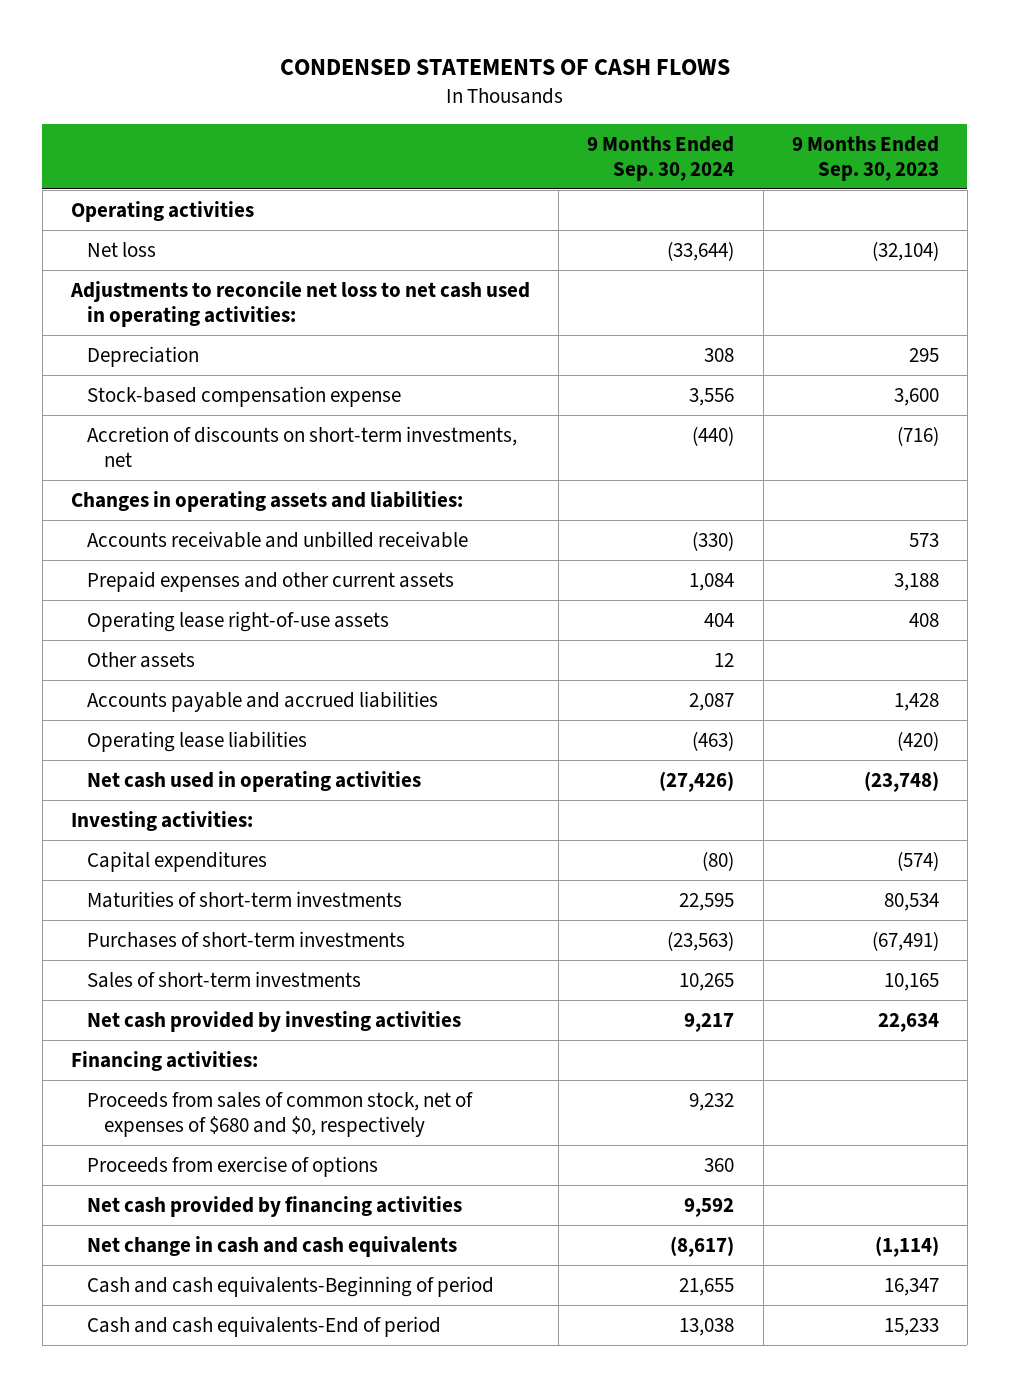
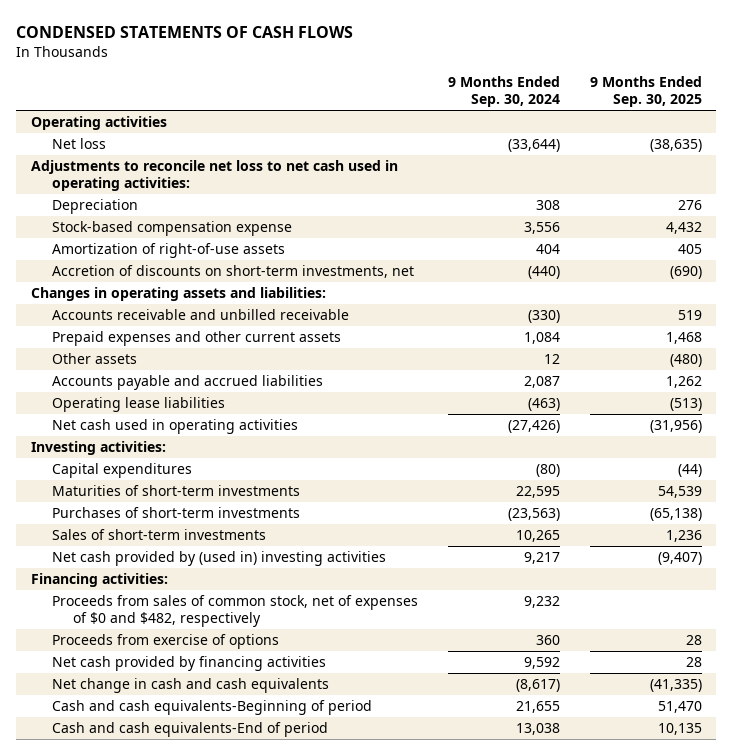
[791,135,939,181] 9 Months Ended Sep. 30, 2023 -> none
none -> [589,75,702,108] 9 Months Ended Sep. 30, 2025
none -> [52,242,286,258] Amortization of right-of-use assets
[87,610,390,632] Operating lease right-of-use assets -> none
[87,1010,462,1032] Net cash provided by investing activities -> [52,550,387,566] Net cash provided by (used in) investing activities
[87,1091,474,1138] Proceeds from sales of common stock, net of expenses of $680 and $0, respectively -> [52,594,419,628] Proceeds from sales of common stock, net of expenses of $0 and $482, respectively

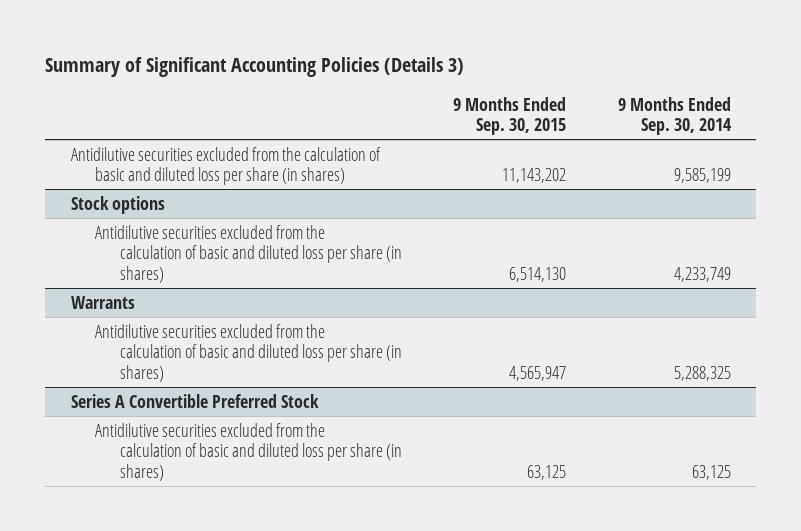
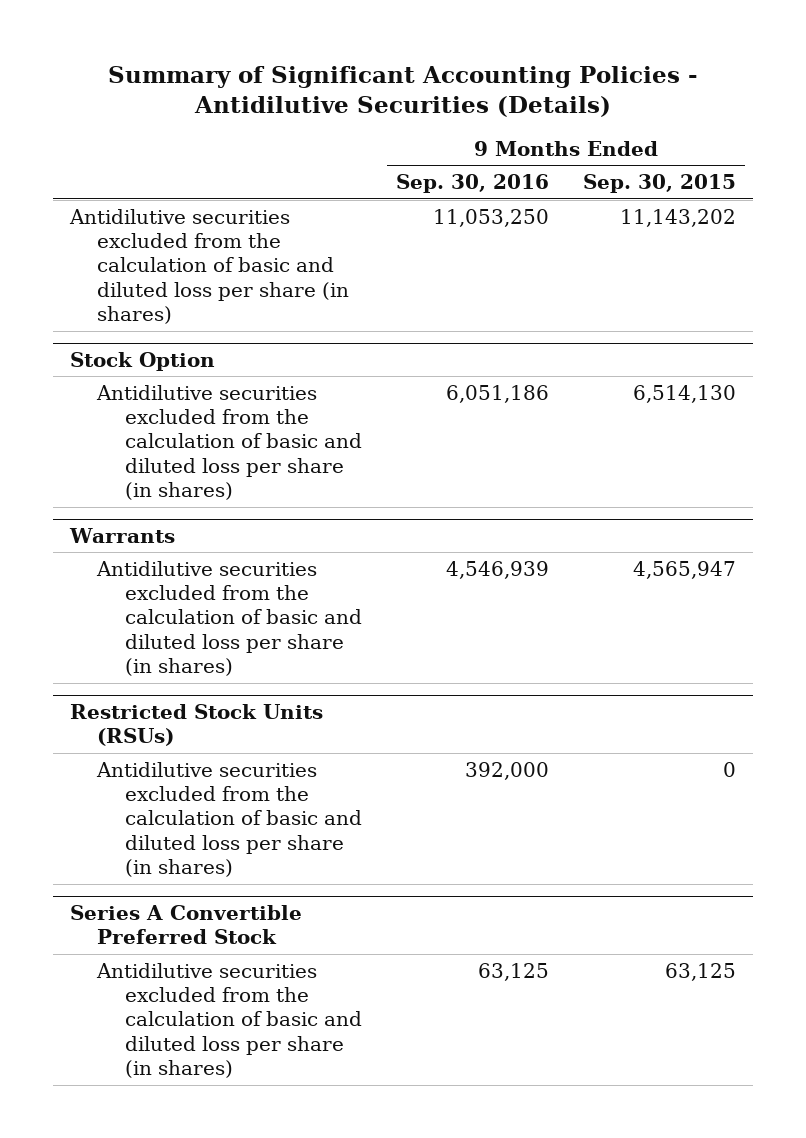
[45,57,465,78] Summary of Significant Accounting Policies (Details 3) -> [107,65,698,117] Summary of Significant Accounting Policies - Antidilutive Securities (Details)
[617,96,732,136] 9 Months Ended Sep. 30, 2014 -> none
none -> [395,174,549,194] Sep. 30, 2016
[70,195,165,214] Stock options -> [69,351,215,371] Stock Option
none -> [69,703,323,747] Restricted Stock Units (RSUs)
none -> [96,761,362,878] Antidilutive securities excluded from the calculation of basic and diluted loss per share (in shares)

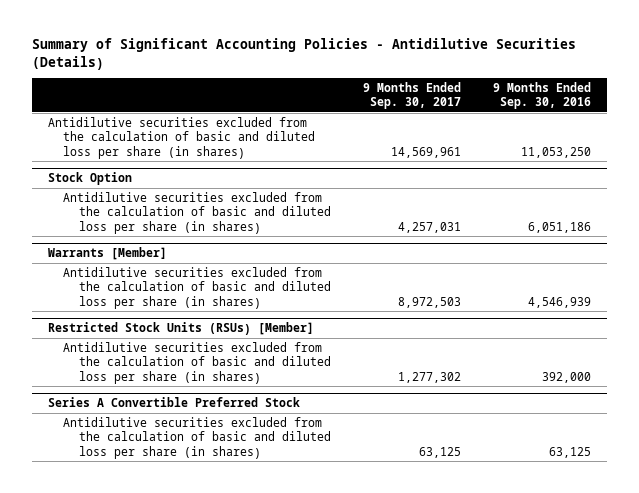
[583,174,737,194] Sep. 30, 2015 -> none
none -> [362,81,461,110] 9 Months Ended Sep. 30, 2017
[68,527,175,543] Warrants -> [47,247,167,261] Warrants [Member]
[69,703,323,747] Restricted Stock Units (RSUs) -> [47,322,314,336] Restricted Stock Units (RSUs) [Member]

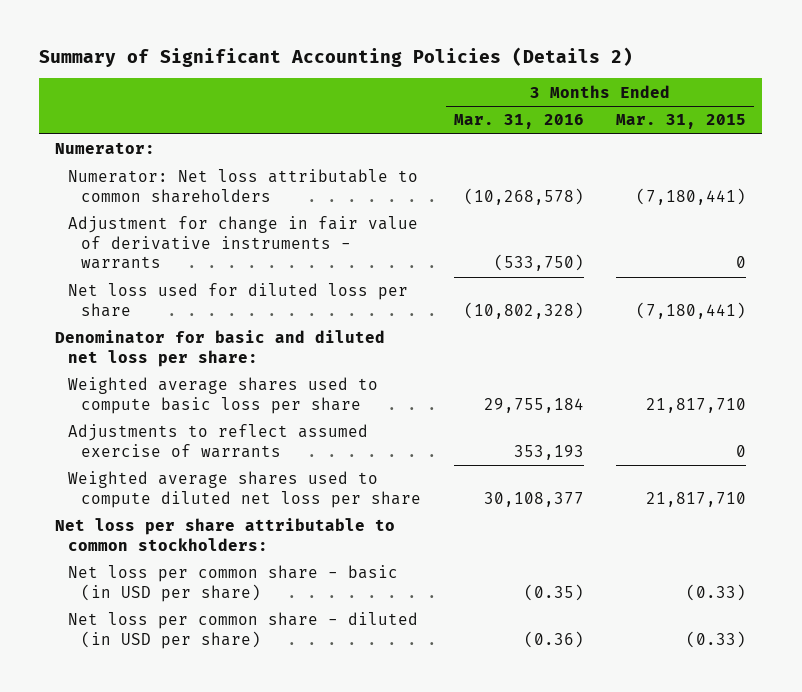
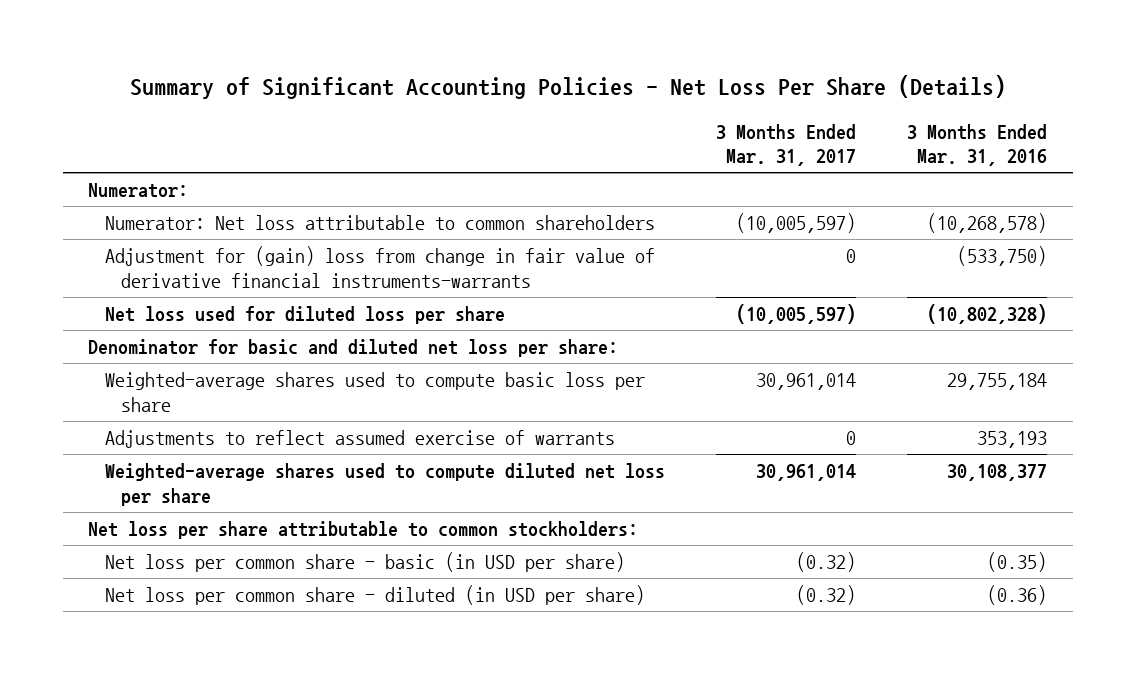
[39,46,634,67] Summary of Significant Accounting Policies (Details 2) -> [129,75,1006,100] Summary of Significant Accounting Policies - Net Loss Per Share (Details)
[616,114,747,130] Mar. 31, 2015 -> none
none -> [716,123,857,167] 3 Months Ended Mar. 31, 2017
[68,216,419,270] Adjustment for change in fair value of derivative instruments - warrants -> [104,246,655,288] Adjustment for (gain) loss from change in fair value of derivative financial instruments-warrants
[68,377,379,414] Weighted average shares used to compute basic loss per share -> [104,372,645,412] Weighted-average shares used to compute basic loss per share
[68,471,422,508] Weighted average shares used to compute diluted net loss per share -> [104,463,665,506] Weighted-average shares used to compute diluted net loss per share

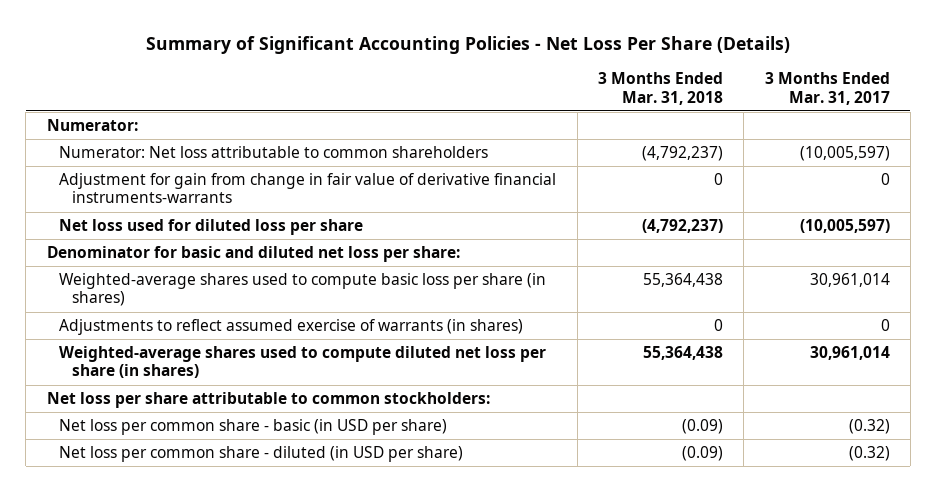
[907,123,1048,167] 3 Months Ended Mar. 31, 2016 -> none
none -> [597,72,723,105] 3 Months Ended Mar. 31, 2018
[104,246,655,288] Adjustment for (gain) loss from change in fair value of derivative financial instruments-warrants -> [59,173,557,204] Adjustment for gain from change in fair value of derivative financial instruments-warrants
[104,372,645,412] Weighted-average shares used to compute basic loss per share -> [59,273,547,307] Weighted-average shares used to compute basic loss per share (in shares)
[104,430,615,449] Adjustments to reflect assumed exercise of warrants -> [59,319,524,336] Adjustments to reflect assumed exercise of warrants (in shares)
[104,463,665,506] Weighted-average shares used to compute diluted net loss per share -> [59,346,547,379] Weighted-average shares used to compute diluted net loss per share (in shares)

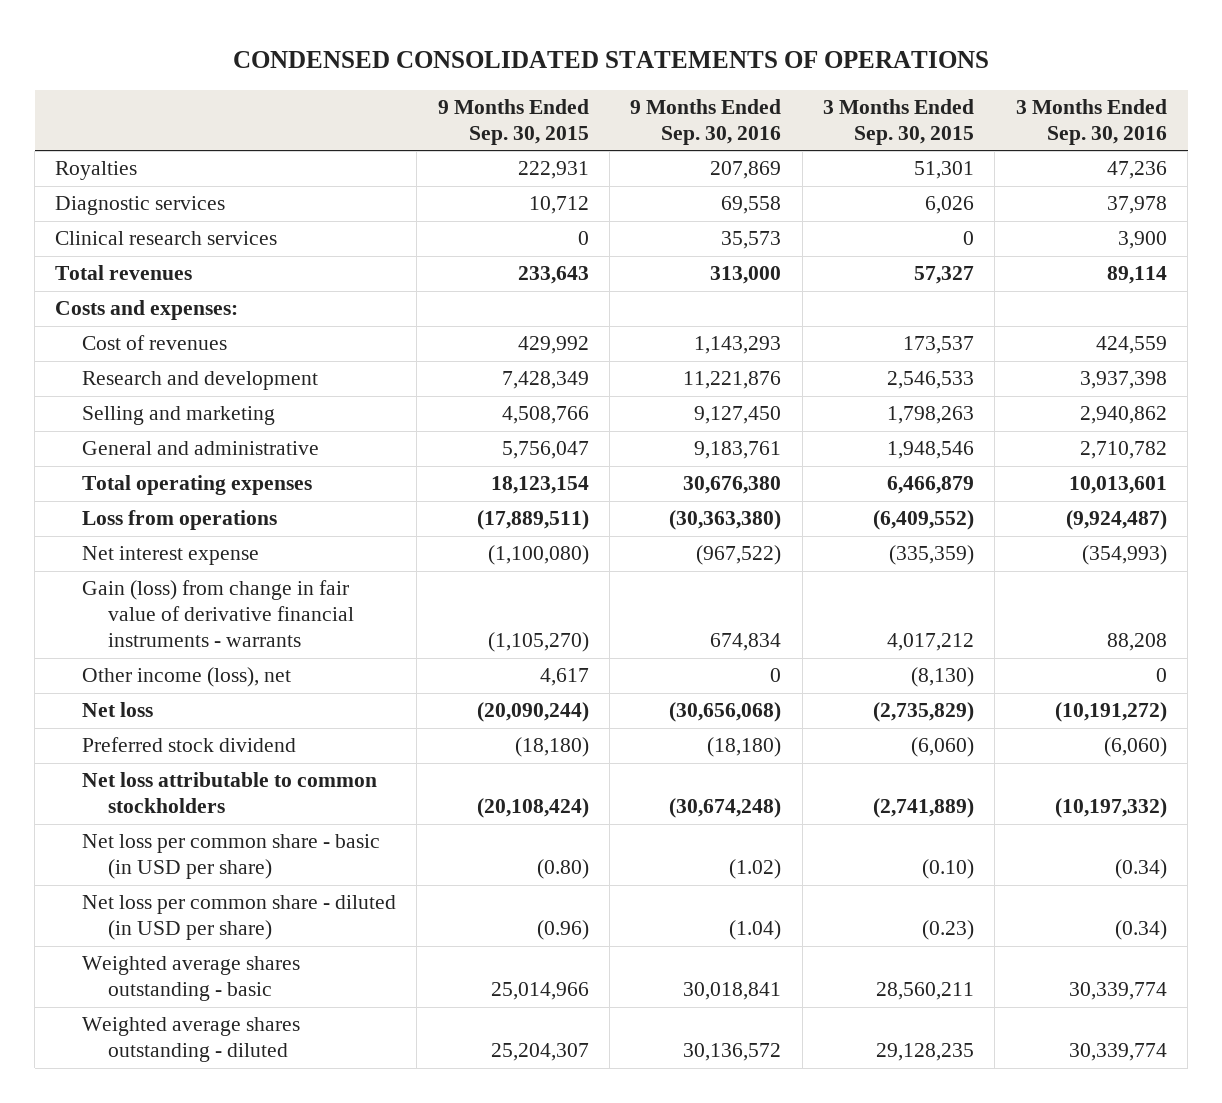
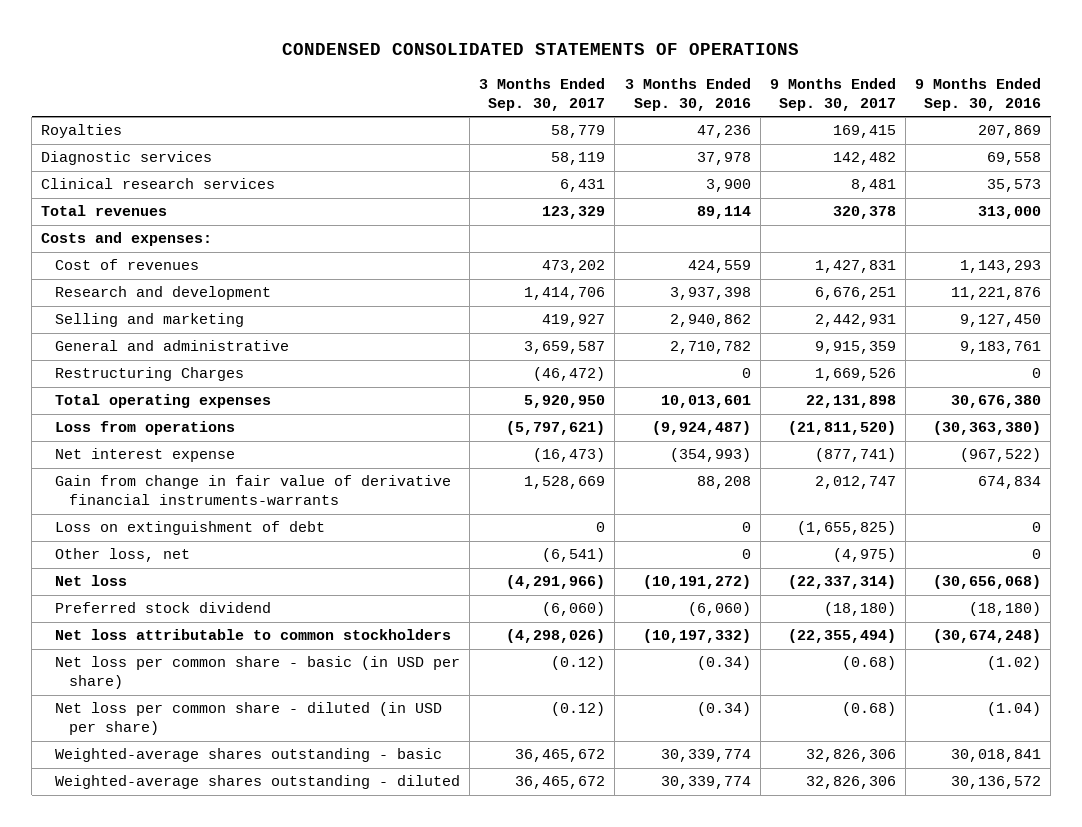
[437,99,589,146] 9 Months Ended Sep. 30, 2015 -> none
[823,99,975,146] 3 Months Ended Sep. 30, 2015 -> none
none -> [479,77,606,111] 3 Months Ended Sep. 30, 2017
none -> [769,77,896,111] 9 Months Ended Sep. 30, 2017
none -> [55,367,245,382] Restructuring Charges
[81,580,355,648] Gain (loss) from change in fair value of derivative financial instruments - warrants -> [55,475,452,506] Gain from change in fair value of derivative financial instruments-warrants
none -> [55,521,326,536] Loss on extinguishment of debt
[81,667,291,688] Other income (loss), net -> [55,548,191,563] Other loss, net
[81,956,300,1002] Weighted average shares outstanding - basic -> [55,748,443,763] Weighted-average shares outstanding - basic
[81,1017,300,1063] Weighted average shares outstanding - diluted -> [55,775,461,790] Weighted-average shares outstanding - diluted

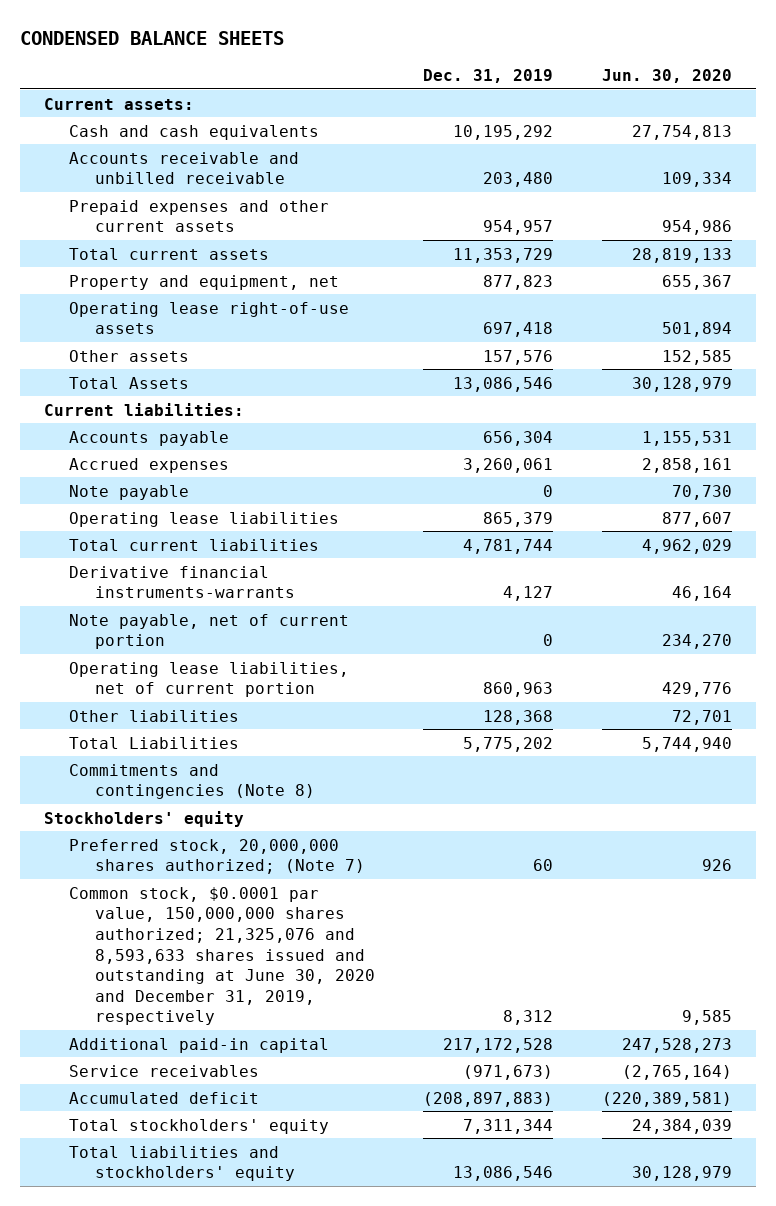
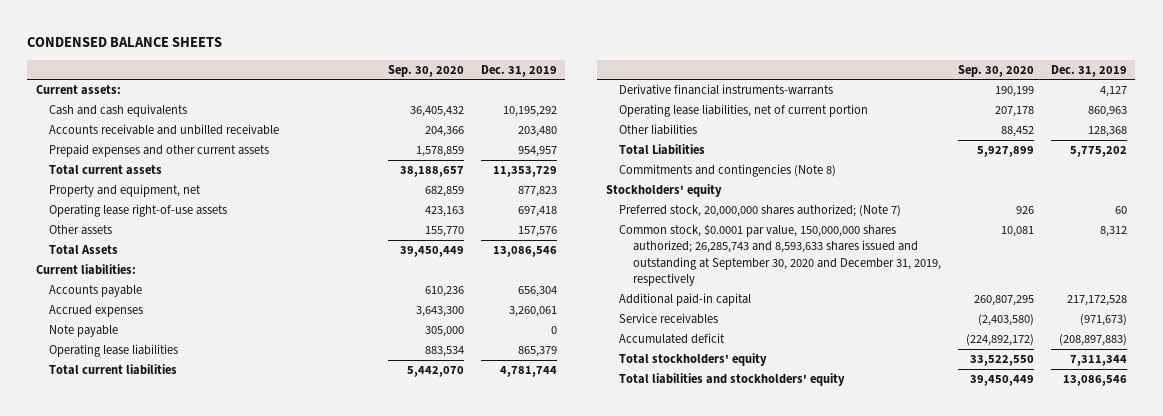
[601,68,732,83] Jun. 30, 2020 -> none
none -> [387,64,464,77] Sep. 30, 2020
[69,613,350,650] Note payable, net of current portion -> none
[69,886,375,1026] Common stock, $0.0001 par value, 150,000,000 shares authorized; 21,325,076 and 8,593,633 shares issued and outstanding at June 30, 2020 and December 31, 2019, respectively -> [619,223,941,287] Common stock, $0.0001 par value, 150,000,000 shares authorized; 26,285,743 and 8,593,633 shares issued and outstanding at September 30, 2020 and December 31, 2019, respectively

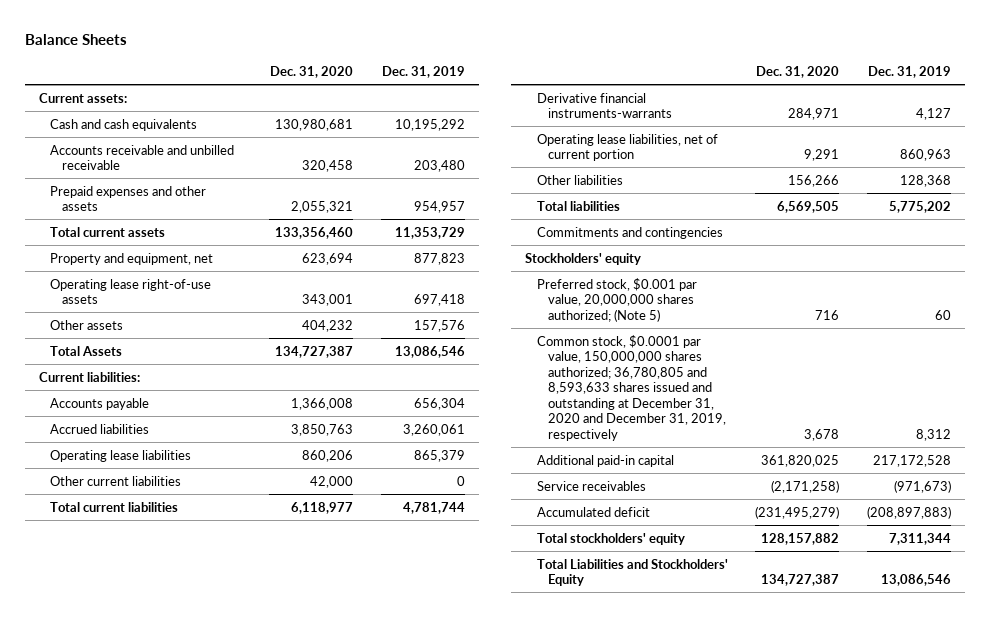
[27,36,223,47] CONDENSED BALANCE SHEETS -> [25,34,128,46] Balance Sheets
[387,64,464,77] Sep. 30, 2020 -> none
none -> [270,66,354,79] Dec. 31, 2020
[49,143,270,157] Prepaid expenses and other current assets -> [50,185,207,212] Prepaid expenses and other assets
[49,324,119,337] Note payable -> none
[49,304,144,317] Accrued expenses -> [50,423,150,434] Accrued liabilities
none -> [50,475,182,486] Other current liabilities
[619,143,706,155] Total Liabilities -> [536,200,620,211] Total liabilities
[619,163,837,177] Commitments and contingencies (Note 8) -> [536,226,723,239] Commitments and contingencies
[619,203,902,217] Preferred stock, 20,000,000 shares authorized; (Note 7) -> [536,277,697,322] Preferred stock, $0.001 par value, 20,000,000 shares authorized; (Note 5)
[619,223,941,287] Common stock, $0.0001 par value, 150,000,000 shares authorized; 26,285,743 and 8,593,633 shares issued and outstanding at September 30, 2020 and December 31, 2019, respectively -> [536,334,726,441] Common stock, $0.0001 par value, 150,000,000 shares authorized; 36,780,805 and 8,593,633 shares issued and outstanding at December 31, 2020 and December 31, 2019, respectively
[619,372,846,386] Total liabilities and stockholders' equity -> [536,558,728,587] Total Liabilities and Stockholders' Equity

